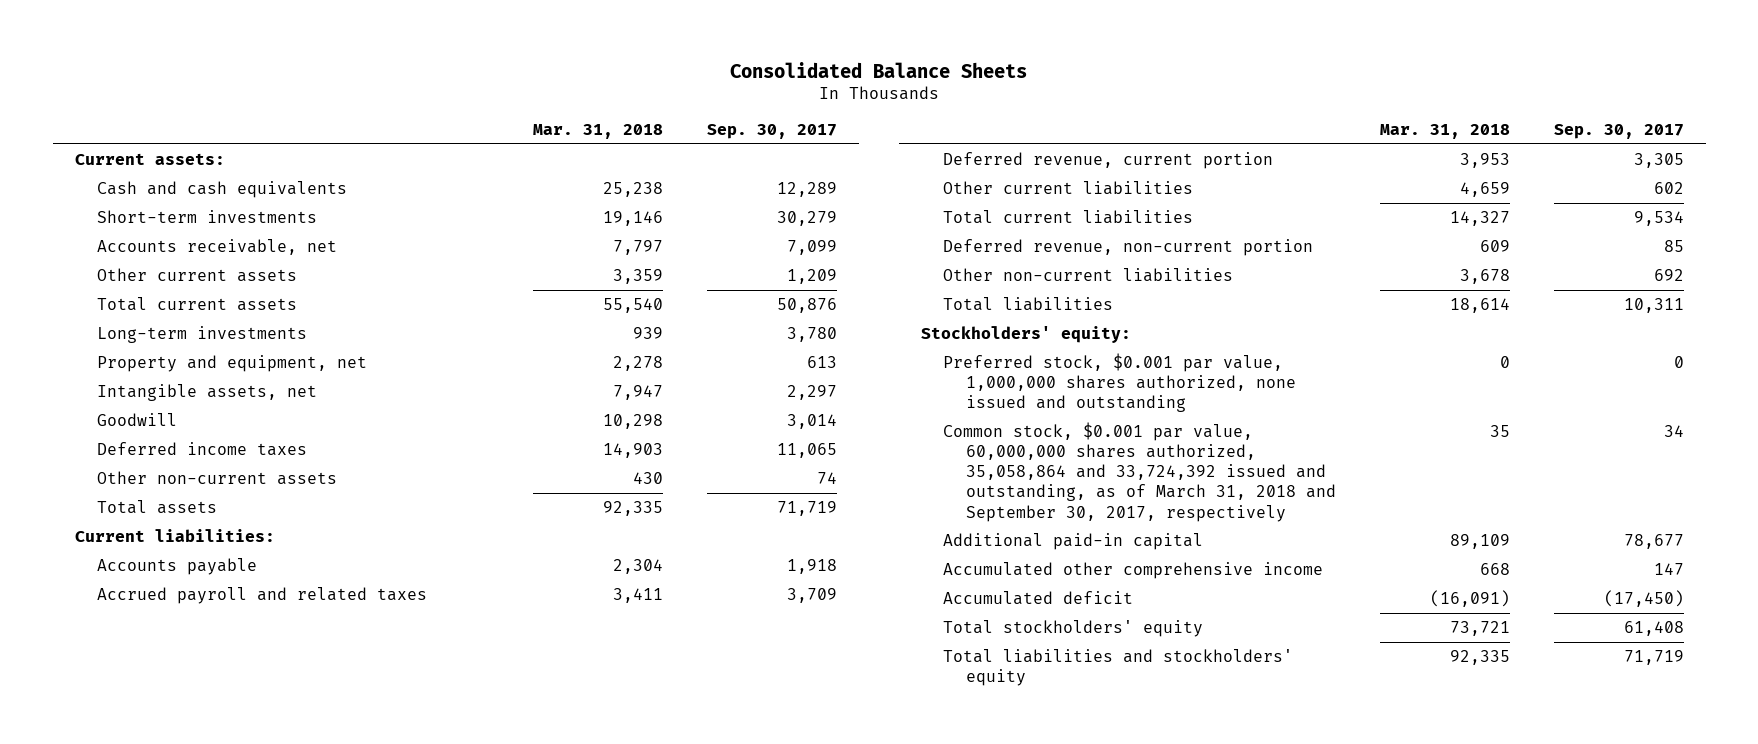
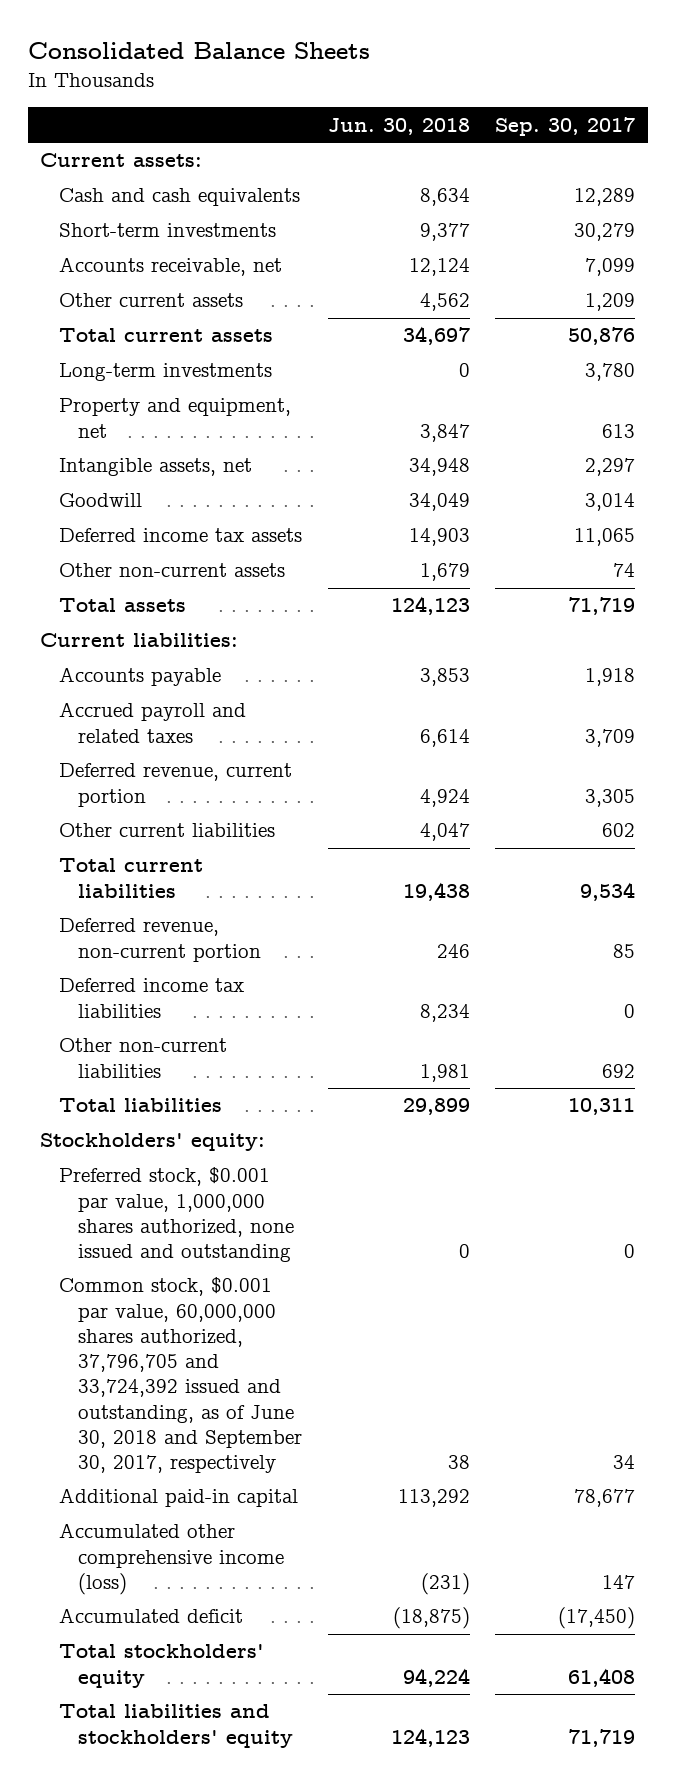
[533,123,664,139] Mar. 31, 2018 -> none
none -> [327,117,470,135] Jun. 30, 2018
[97,442,308,457] Deferred income taxes -> [59,528,303,543] Deferred income tax assets
none -> [59,978,245,1018] Deferred income tax liabilities
[943,422,1336,522] Common stock, $0.001 par value, 60,000,000 shares authorized, 35,058,864 and 33,724,392 issued and outstanding, as of March 31, 2018 and September 30, 2017, respectively -> [59,1277,303,1474] Common stock, $0.001 par value, 60,000,000 shares authorized, 37,796,705 and 33,724,392 issued and outstanding, as of June 30, 2018 and September 30, 2017, respectively
[943,562,1324,580] Accumulated other comprehensive income -> [59,1523,285,1595] Accumulated other comprehensive income (loss)

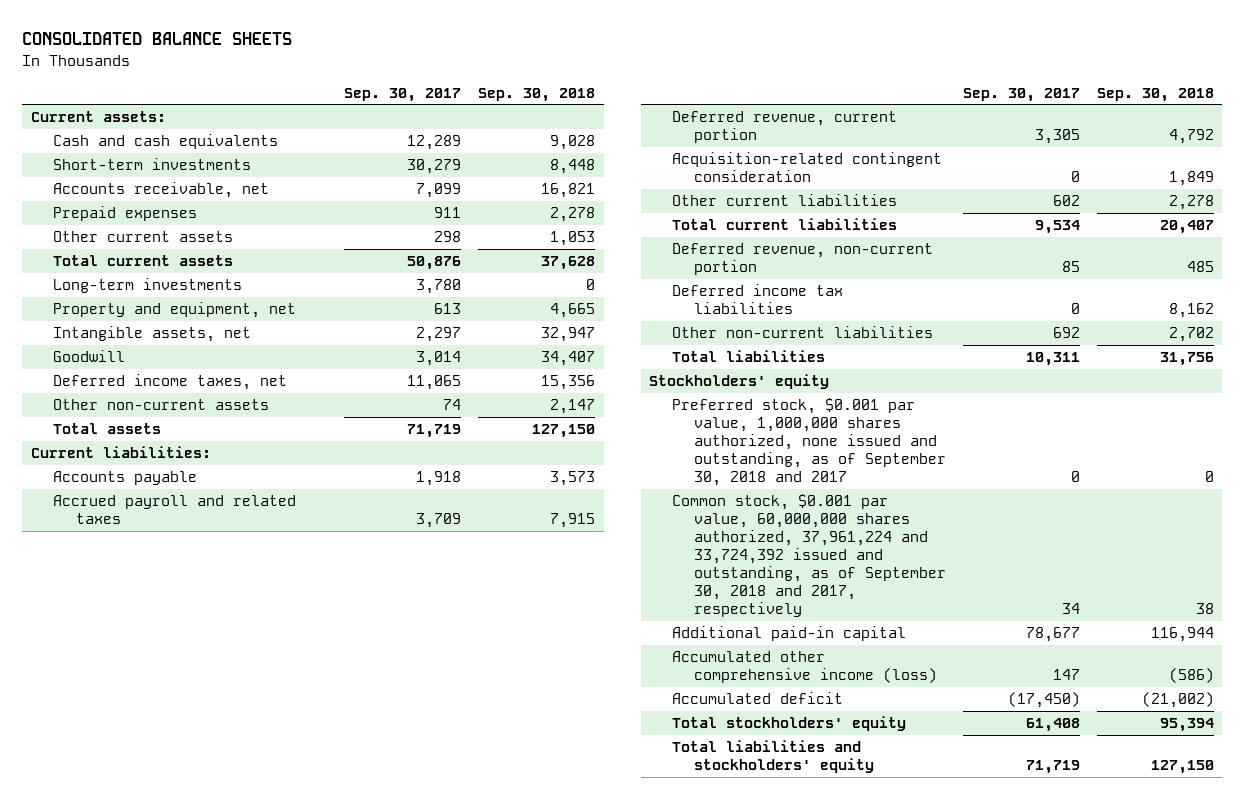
[27,42,370,60] Consolidated Balance Sheets -> [22,32,293,46] CONSOLIDATED BALANCE SHEETS
[327,117,470,135] Jun. 30, 2018 -> none
none -> [478,87,596,102] Sep. 30, 2018
none -> [53,206,198,222] Prepaid expenses
[585,293,636,312] 1,209 -> [434,231,462,243] 298
[59,528,303,543] Deferred income tax assets -> [53,374,288,391] Deferred income taxes, net
none -> [671,152,942,183] Acquisition-related contingent consideration
[40,1133,266,1152] Stockholders' equity: -> [649,374,830,390] Stockholders' equity
[59,1167,295,1263] Preferred stock, $0.001 par value, 1,000,000 shares authorized, none issued and outstanding -> [671,398,947,487] Preferred stock, $0.001 par value, 1,000,000 shares authorized, none issued and outstanding, as of September 30, 2018 and 2017
[59,1277,303,1474] Common stock, $0.001 par value, 60,000,000 shares authorized, 37,796,705 and 33,724,392 issued and outstanding, as of June 30, 2018 and September 30, 2017, respectively -> [671,494,947,618] Common stock, $0.001 par value, 60,000,000 shares authorized, 37,961,224 and 33,724,392 issued and outstanding, as of September 30, 2018 and 2017, respectively

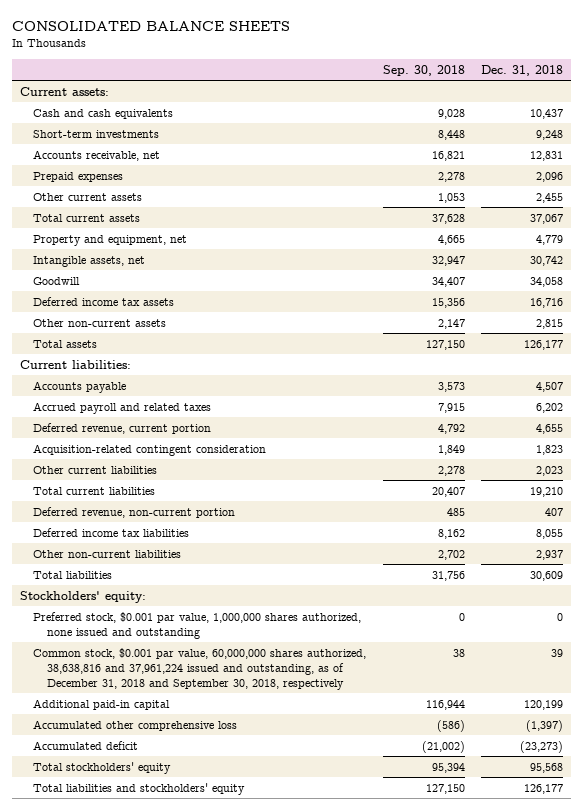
[344,87,462,102] Sep. 30, 2017 -> none
none -> [481,64,564,76] Dec. 31, 2018
[53,278,243,294] Long-term investments -> none
[53,374,288,391] Deferred income taxes, net -> [33,296,175,306] Deferred income tax assets
[649,374,830,390] Stockholders' equity -> [20,590,147,603] Stockholders' equity:
[671,398,947,487] Preferred stock, $0.001 par value, 1,000,000 shares authorized, none issued and outstanding, as of September 30, 2018 and 2017 -> [33,611,362,639] Preferred stock, $0.001 par value, 1,000,000 shares authorized, none issued and outstanding
[671,494,947,618] Common stock, $0.001 par value, 60,000,000 shares authorized, 37,961,224 and 33,724,392 issued and outstanding, as of September 30, 2018 and 2017, respectively -> [33,647,367,690] Common stock, $0.001 par value, 60,000,000 shares authorized, 38,638,816 and 37,961,224 issued and outstanding, as of December 31, 2018 and September 30, 2018, respectively
[671,651,938,684] Accumulated other comprehensive income (loss) -> [33,719,238,731] Accumulated other comprehensive loss

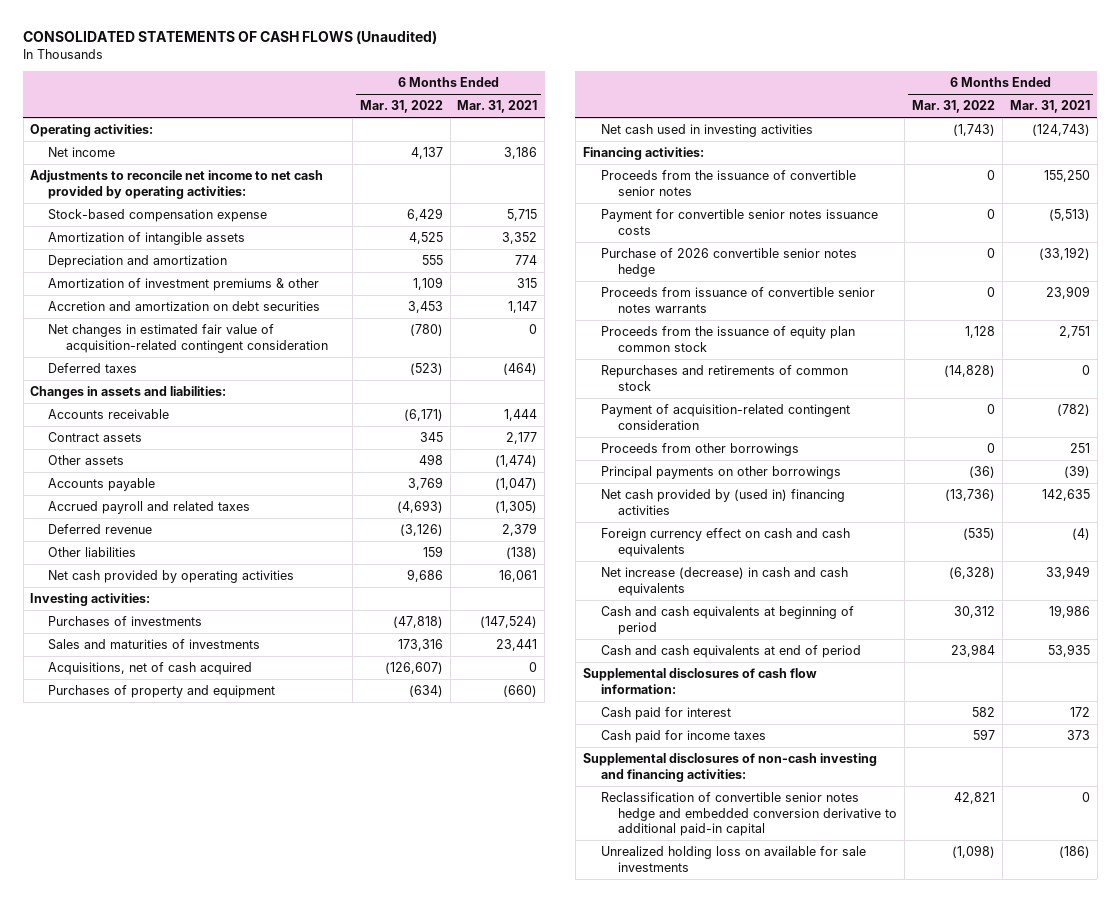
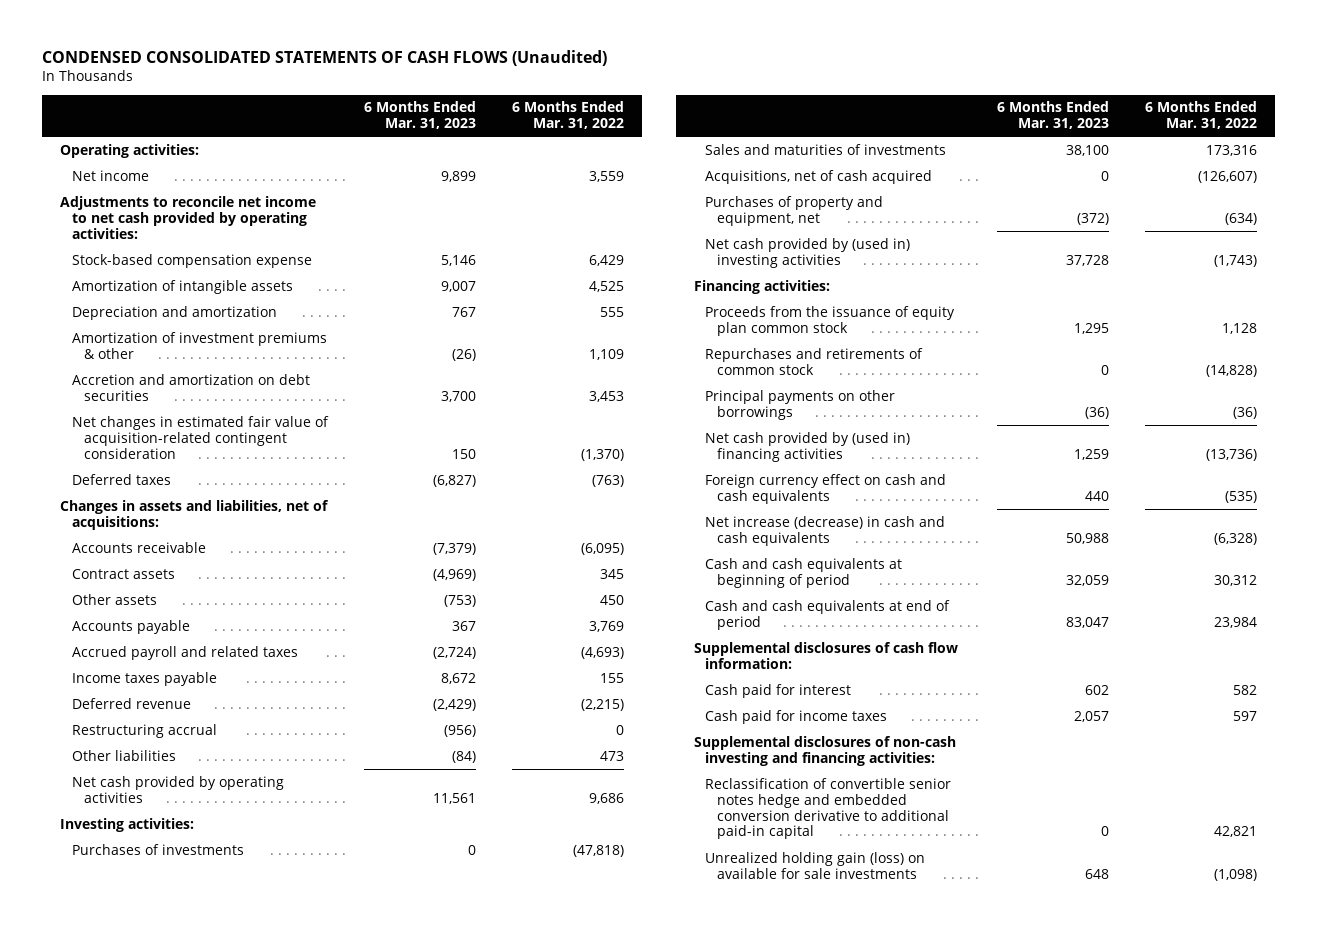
[23,30,438,45] CONSOLIDATED STATEMENTS OF CASH FLOWS (Unaudited) -> [42,50,608,67] CONDENSED CONSOLIDATED STATEMENTS OF CASH FLOWS (Unaudited)
[457,100,538,114] Mar. 31, 2021 -> none
none -> [364,101,477,130] 6 Months Ended Mar. 31, 2023
[410,146,443,159] 4,137 -> [589,170,625,182] 3,559
[409,323,443,336] (780) -> [581,448,625,461] (1,370)
[409,362,443,375] (523) -> [592,474,625,487] (763)
[30,385,227,399] Changes in assets and liabilities: -> [60,499,330,530] Changes in assets and liabilities, net of acquisitions:
[403,408,443,421] (6,171) -> [581,542,625,555] (6,095)
[418,453,443,465] 498 -> [600,594,625,605] 450
none -> [72,671,218,686] Income taxes payable
[399,523,443,536] (3,126) -> [581,698,625,711] (2,215)
none -> [72,723,218,738] Restructuring accrual
[422,545,443,557] 159 -> [600,750,625,761] 473
[48,684,276,698] Purchases of property and equipment -> [705,195,884,226] Purchases of property and equipment, net
[600,123,813,137] Net cash used in investing activities -> [705,237,911,268] Net cash provided by (used in) investing activities
[600,169,856,196] Proceeds from the issuance of convertible senior notes -> none
[600,208,878,235] Payment for convertible senior notes issuance costs -> none
[600,247,857,277] Purchase of 2026 convertible senior notes hedge -> none
[600,286,875,313] Proceeds from issuance of convertible senior notes warrants -> none
[600,403,850,430] Payment of acquisition-related contingent consideration -> none
[600,442,799,456] Proceeds from other borrowings -> none
[600,845,866,872] Unrealized holding loss on available for sale investments -> [705,851,926,879] Unrealized holding gain (loss) on available for sale investments

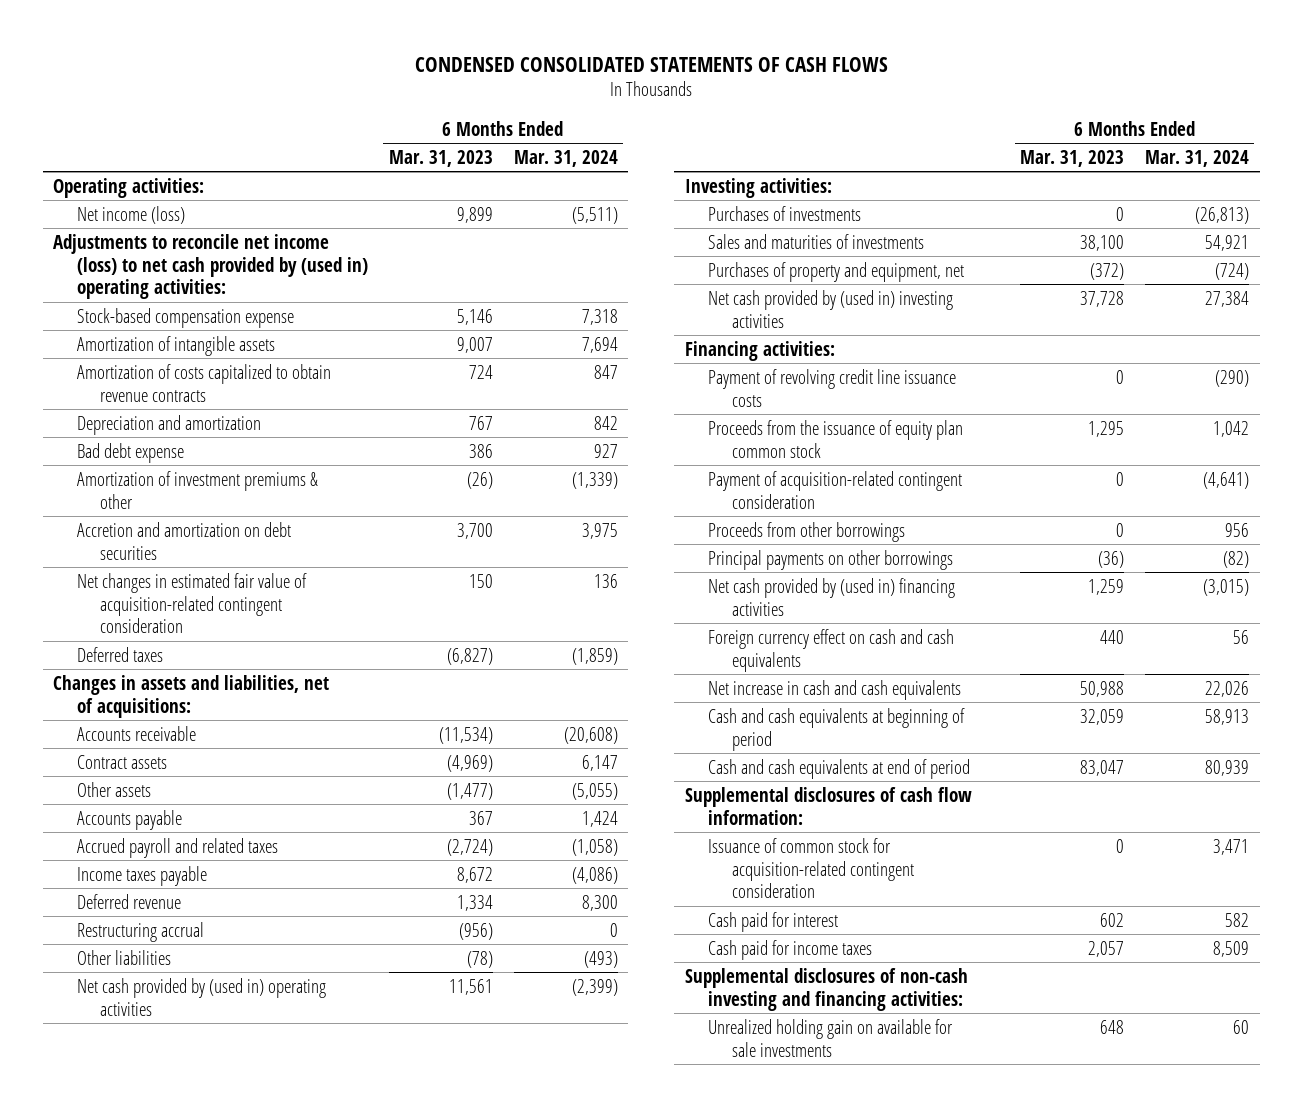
[42,50,608,67] CONDENSED CONSOLIDATED STATEMENTS OF CASH FLOWS (Unaudited) -> [415,56,889,72] CONDENSED CONSOLIDATED STATEMENTS OF CASH FLOWS
[512,101,625,130] 6 Months Ended Mar. 31, 2022 -> none
none -> [513,149,618,167] Mar. 31, 2024
[72,169,150,181] Net income -> [76,205,185,224] Net income (loss)
[60,195,317,239] Adjustments to reconcile net income to net cash provided by operating activities: -> [53,233,368,300] Adjustments to reconcile net income (loss) to net cash provided by (used in) operating activities:
none -> [76,363,331,402] Amortization of costs capitalized to obtain revenue contracts
none -> [76,442,184,463] Bad debt expense
[433,542,477,555] (7,379) -> [438,726,493,744] (11,534)
[444,594,477,607] (753) -> [446,782,493,800] (1,477)
[433,698,477,711] (2,429) -> [456,894,493,911] 1,334
[452,750,477,763] (84) -> [466,950,493,968] (78)
[72,775,285,803] Net cash provided by operating activities -> [76,977,326,1016] Net cash provided by (used in) operating activities
[705,169,933,184] Acquisitions, net of cash acquired -> none
none -> [708,368,957,407] Payment of revolving credit line issuance costs
[705,347,924,375] Repurchases and retirements of common stock -> none
none -> [708,470,963,509] Payment of acquisition-related contingent consideration
none -> [708,521,906,542] Proceeds from other borrowings
[705,515,946,546] Net increase (decrease) in cash and cash equivalents -> [708,679,962,700] Net increase in cash and cash equivalents
none -> [708,837,914,899] Issuance of common stock for acquisition-related contingent consideration
[705,777,952,840] Reclassification of convertible senior notes hedge and embedded conversion derivative to additional paid-in capital -> none
[705,851,926,879] Unrealized holding gain (loss) on available for sale investments -> [708,1018,954,1057] Unrealized holding gain on available for sale investments

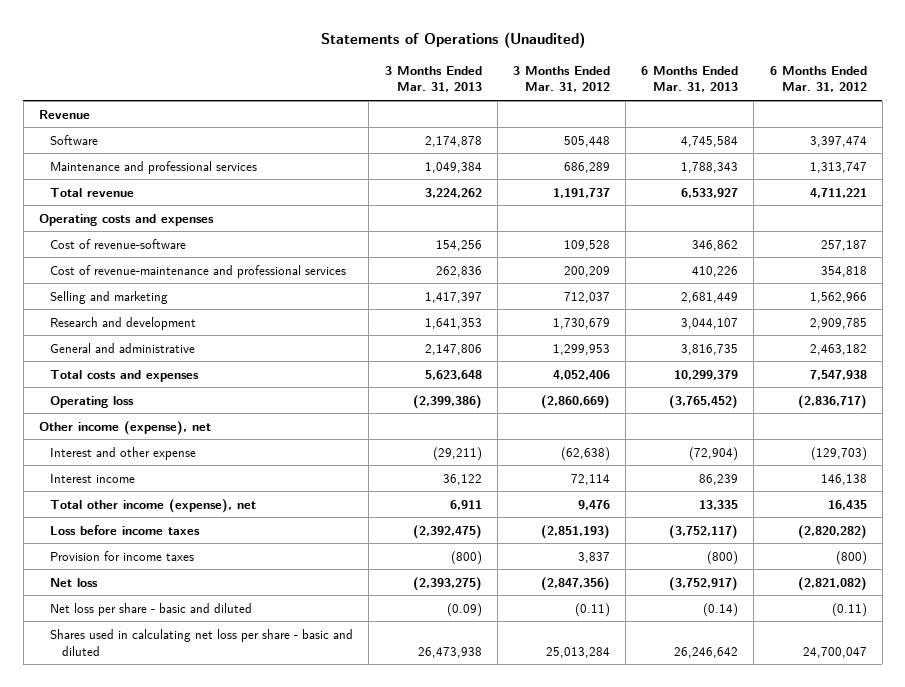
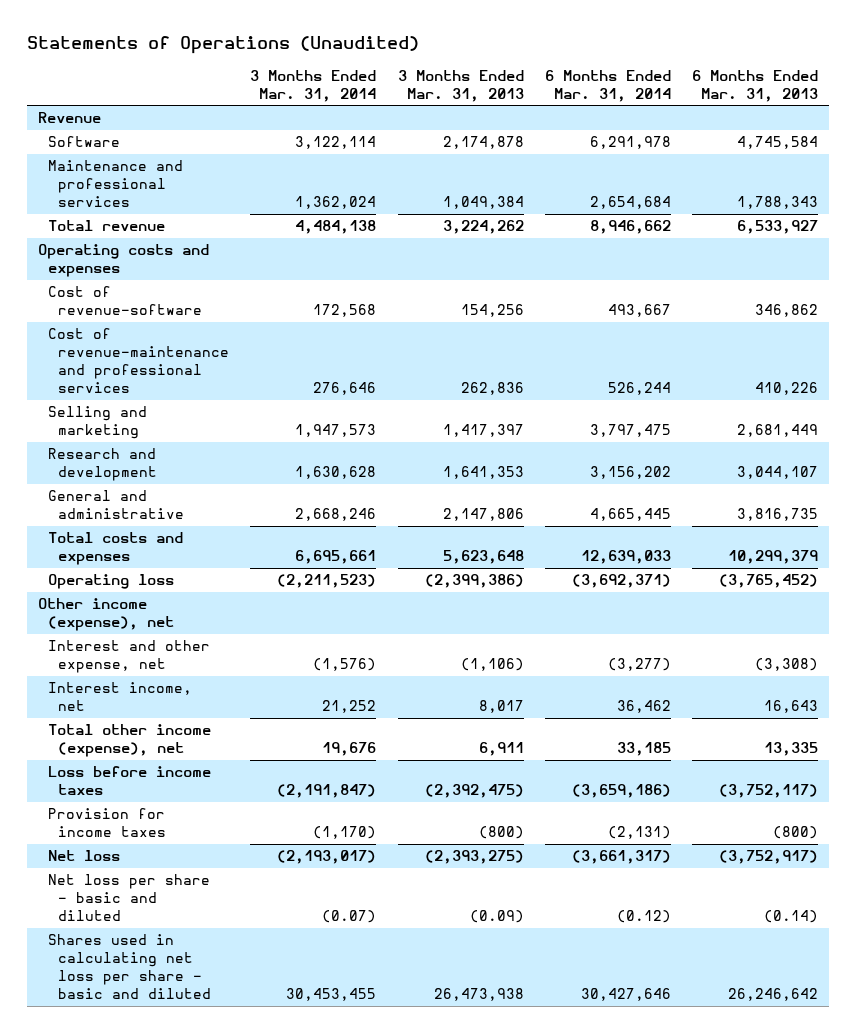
[512,65,610,93] 3 Months Ended Mar. 31, 2012 -> none
[769,65,867,93] 6 Months Ended Mar. 31, 2012 -> none
none -> [250,69,377,102] 3 Months Ended Mar. 31, 2014
none -> [544,69,671,102] 6 Months Ended Mar. 31, 2014
[50,446,197,460] Interest and other expense -> [47,640,210,674] Interest and other expense, net
[432,446,482,461] (29,211) -> [460,658,524,672] (1,106)
[689,446,739,461] (72,904) -> [755,658,819,672] (3,308)
[50,473,136,483] Interest income -> [47,682,192,712] Interest income, net
[442,473,482,485] 36,122 -> [478,700,524,714] 8,017
[699,473,739,485] 86,239 -> [764,700,819,714] 16,643

